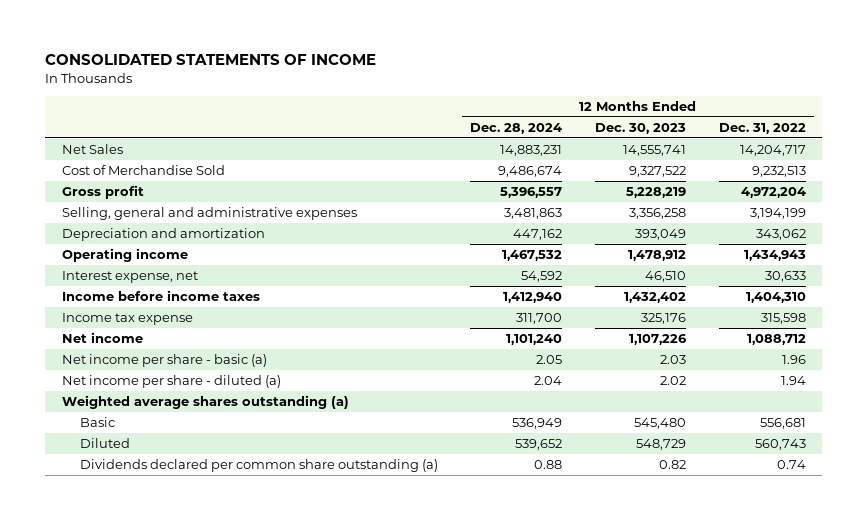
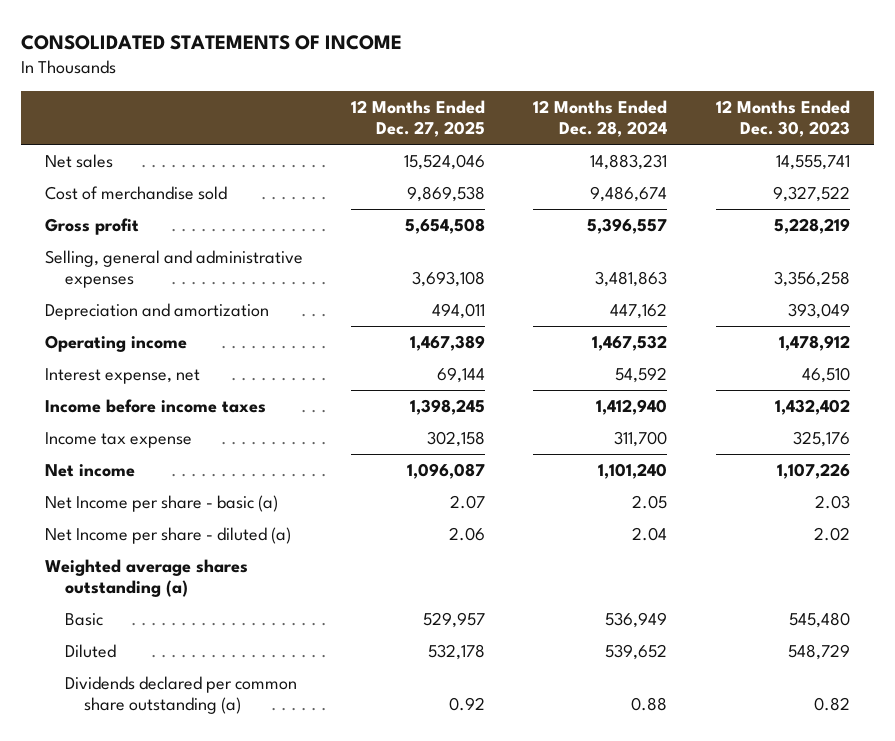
[718,122,806,134] Dec. 31, 2022 -> none
none -> [351,100,486,138] 12 Months Ended Dec. 27, 2025
[61,144,123,155] Net Sales -> [45,153,114,168] Net sales
[61,165,225,176] Cost of Merchandise Sold -> [45,185,228,200] Cost of merchandise sold
[61,354,267,368] Net income per share - basic (a) -> [45,494,279,512] Net Income per share - basic (a)
[61,375,281,389] Net income per share - diluted (a) -> [45,526,292,544] Net Income per share - diluted (a)

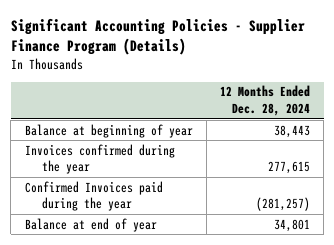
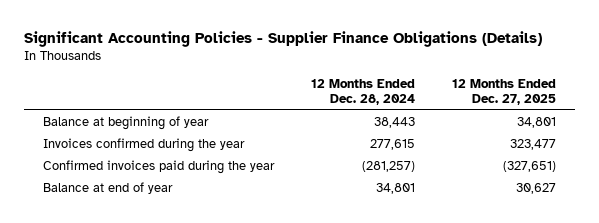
[10,17,305,56] Significant Accounting Policies - Supplier Finance Program (Details) -> [23,31,542,48] Significant Accounting Policies - Supplier Finance Obligations (Details)
none -> [452,78,557,106] 12 Months Ended Dec. 27, 2025
[24,180,163,212] Confirmed Invoices paid during the year -> [42,160,275,175] Confirmed invoices paid during the year

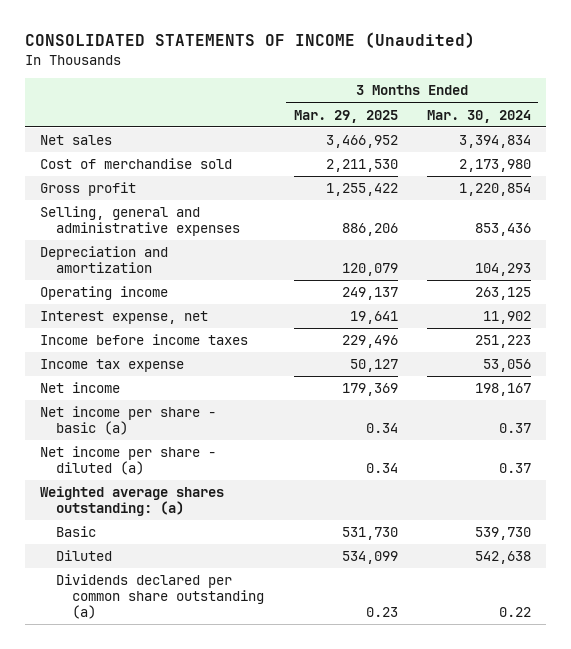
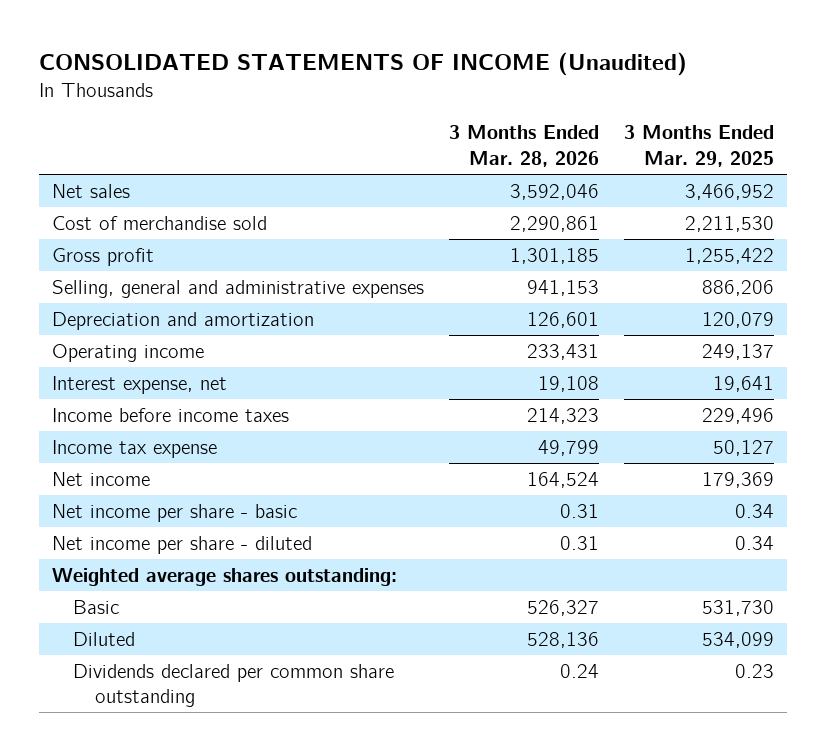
[427,109,532,123] Mar. 30, 2024 -> none
none -> [449,125,600,167] 3 Months Ended Mar. 28, 2026
[39,406,216,435] Net income per share - basic (a) -> [51,503,297,522] Net income per share - basic
[39,446,216,475] Net income per share - diluted (a) -> [51,535,312,554] Net income per share - diluted
[39,486,224,516] Weighted average shares outstanding: (a) -> [51,567,397,586] Weighted average shares outstanding:
[55,574,265,619] Dividends declared per common share outstanding (a) -> [73,663,395,708] Dividends declared per common share outstanding

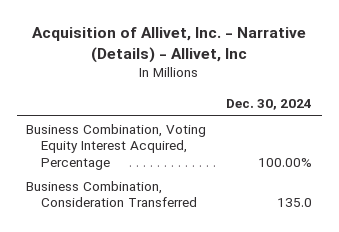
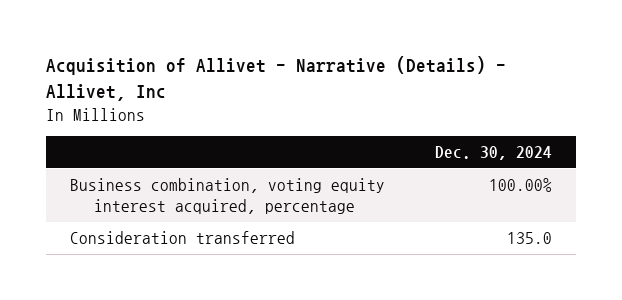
[32,26,307,64] Acquisition of Allivet, Inc. - Narrative (Details) - Allivet, Inc -> [45,56,506,102] Acquisition of Allivet - Narrative (Details) - Allivet, Inc
[26,124,207,170] Business Combination, Voting Equity Interest Acquired, Percentage -> [70,178,386,215] Business combination, voting equity interest acquired, percentage
[26,181,198,208] Business Combination, Consideration Transferred -> [70,231,296,245] Consideration transferred

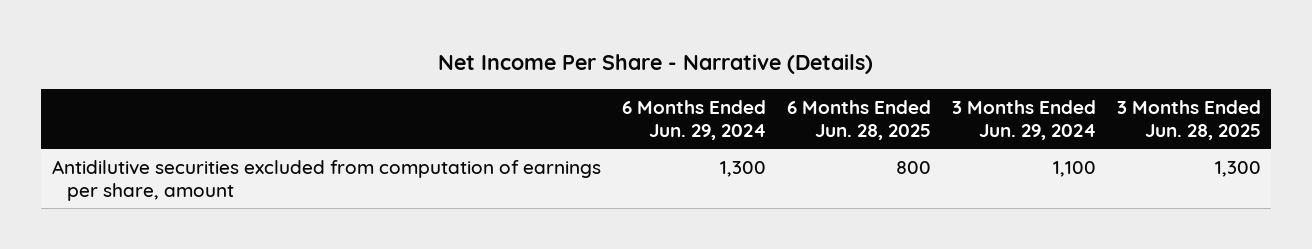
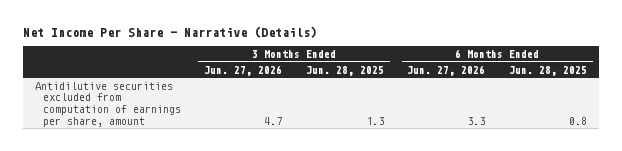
[621,99,766,140] 6 Months Ended Jun. 29, 2024 -> none
[951,99,1096,140] 3 Months Ended Jun. 29, 2024 -> none
none -> [204,64,283,76] Jun. 27, 2026
none -> [407,64,486,76] Jun. 27, 2026
[895,160,931,174] 800 -> [569,116,588,125] 0.8
[1214,160,1261,177] 1,300 -> [365,116,384,125] 1.3

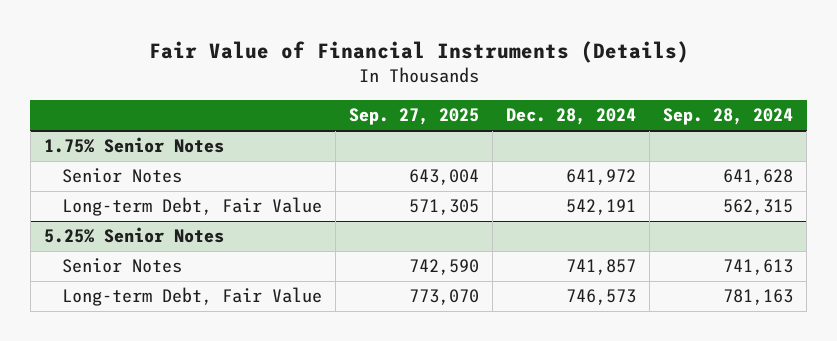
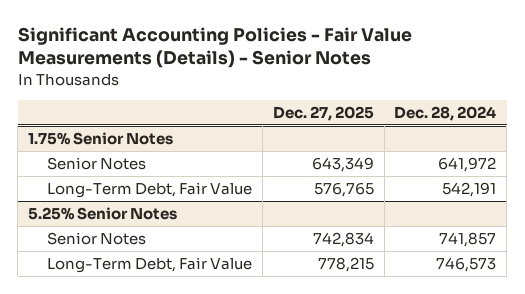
[148,41,689,64] Fair Value of Financial Instruments (Details) -> [17,27,412,69] Significant Accounting Policies - Fair Value Measurements (Details) - Senior Notes
[349,108,480,126] Sep. 27, 2025 -> none
[663,108,794,126] Sep. 28, 2024 -> none
none -> [272,105,374,121] Dec. 27, 2025
[62,197,323,217] Long-term Debt, Fair Value -> [47,182,253,199] Long-Term Debt, Fair Value
[62,287,323,307] Long-term Debt, Fair Value -> [47,257,253,274] Long-Term Debt, Fair Value

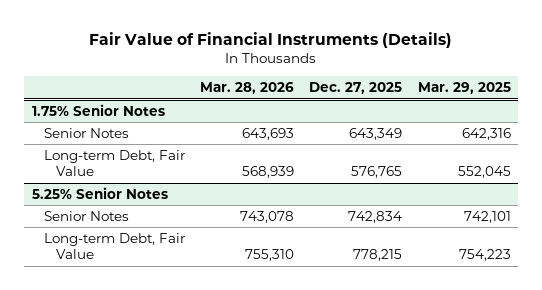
[17,27,412,69] Significant Accounting Policies - Fair Value Measurements (Details) - Senior Notes -> [89,31,453,48] Fair Value of Financial Instruments (Details)
[394,105,497,121] Dec. 28, 2024 -> none
none -> [200,82,295,95] Mar. 28, 2026
none -> [417,82,511,95] Mar. 29, 2025
[47,182,253,199] Long-Term Debt, Fair Value -> [43,149,185,177] Long-term Debt, Fair Value
[47,257,253,274] Long-Term Debt, Fair Value -> [43,232,185,260] Long-term Debt, Fair Value

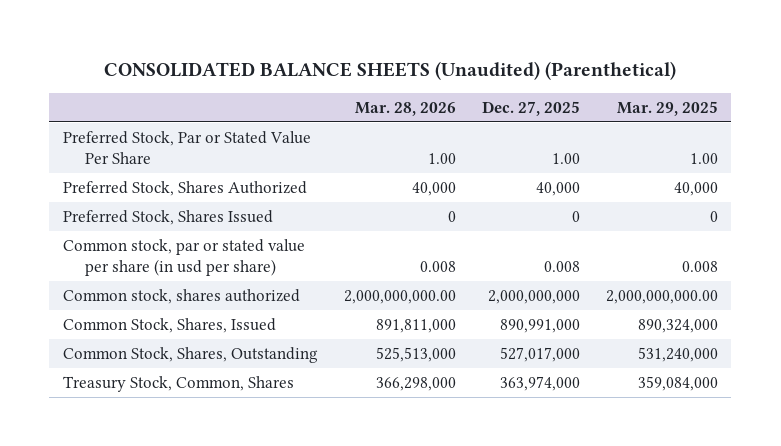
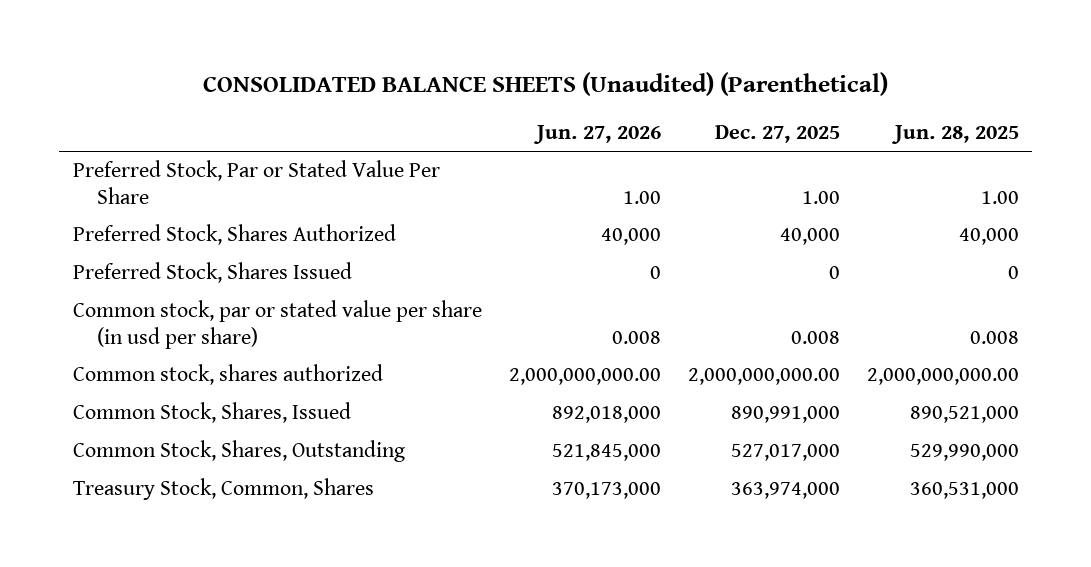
[354,101,456,116] Mar. 28, 2026 -> none
[617,100,719,116] Mar. 29, 2025 -> none
none -> [532,125,661,145] Jun. 27, 2026
none -> [890,125,1019,145] Jun. 28, 2025
[487,289,580,304] 2,000,000,000 -> [687,368,840,386] 2,000,000,000.00

